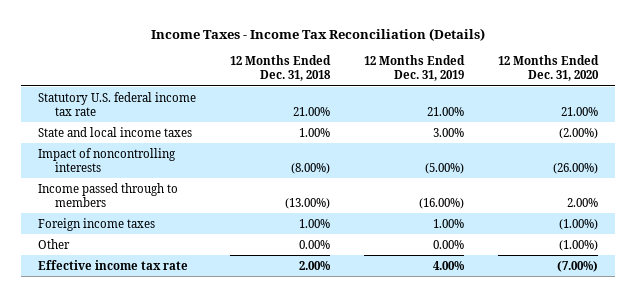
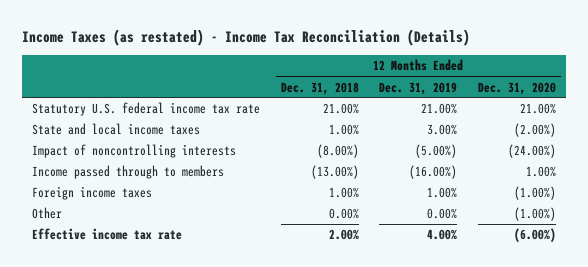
[151,28,486,42] Income Taxes - Income Tax Reconciliation (Details) -> [22,29,471,47] Income Taxes (as restated) - Income Tax Reconciliation (Details)
[552,162,598,174] (26.00%) -> [507,144,556,159] (24.00%)
[566,197,598,207] 2.00% -> [525,166,556,178] 1.00%
[556,260,598,272] (7.00%) -> [513,228,556,243] (6.00%)

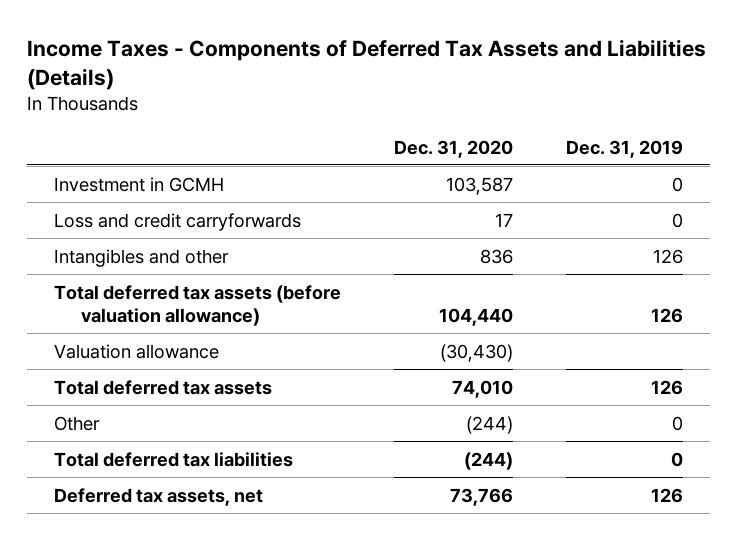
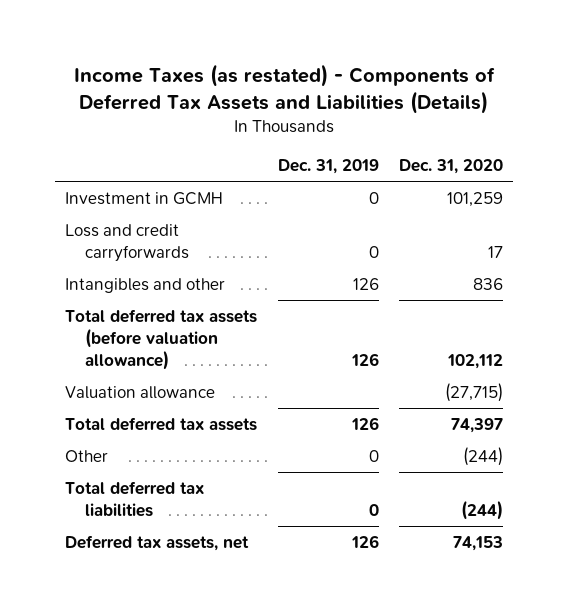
[26,38,706,91] Income Taxes - Components of Deferred Tax Assets and Liabilities (Details) -> [74,64,496,114] Income Taxes (as restated) - Components of Deferred Tax Assets and Liabilities (Details)
[445,176,513,195] 103,587 -> [446,191,503,207] 101,259
[438,308,513,327] 104,440 -> [446,354,503,370] 102,112
[439,343,513,362] (30,430) -> [444,382,503,402] (27,715)
[451,379,513,398] 74,010 -> [450,417,503,433] 74,397
[449,487,513,506] 73,766 -> [452,535,503,551] 74,153

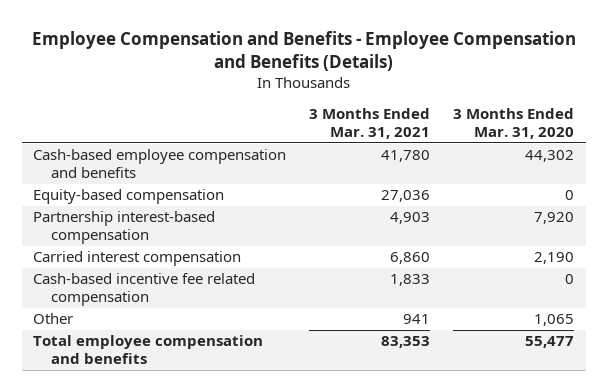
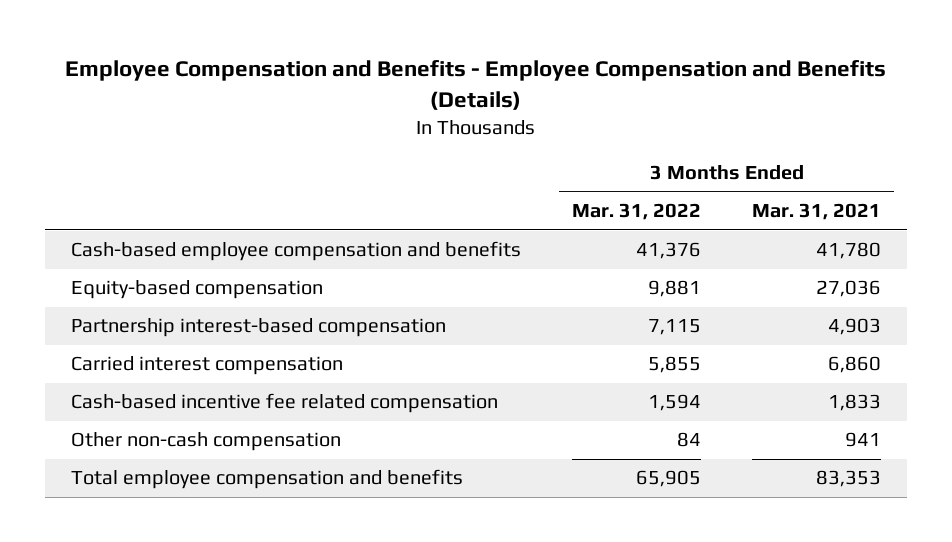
[453,108,575,140] 3 Months Ended Mar. 31, 2020 -> none
none -> [572,202,702,220] Mar. 31, 2022
[33,313,74,325] Other -> [71,432,342,452] Other non-cash compensation

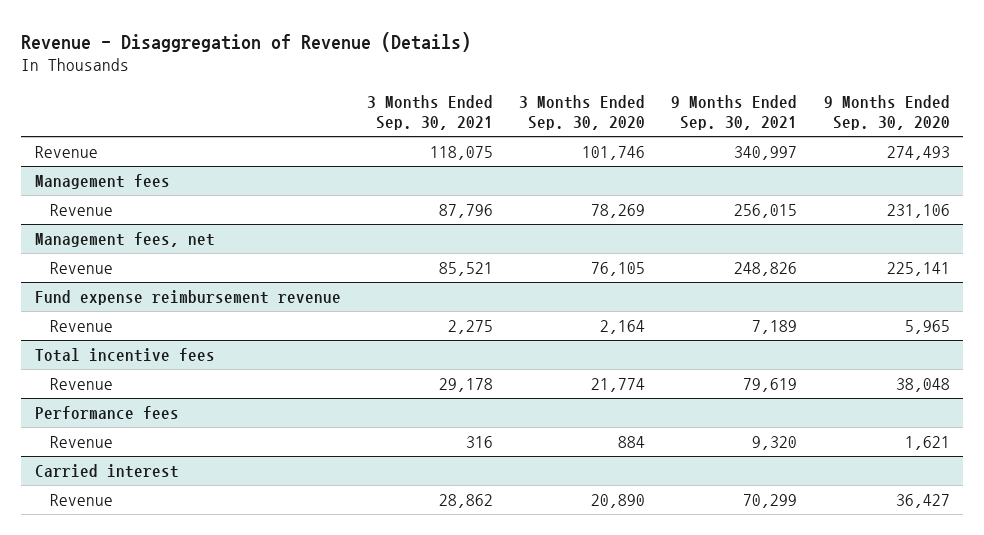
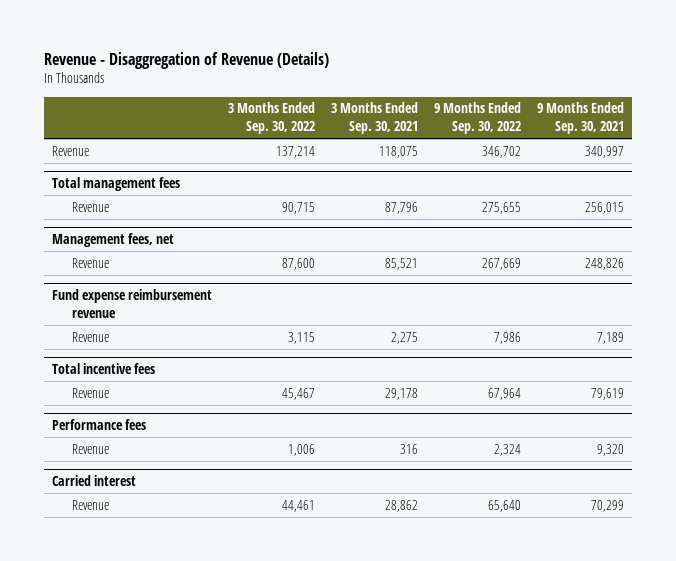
[519,95,646,131] 3 Months Ended Sep. 30, 2020 -> none
[823,95,950,131] 9 Months Ended Sep. 30, 2020 -> none
none -> [227,102,315,135] 3 Months Ended Sep. 30, 2022
none -> [433,102,521,135] 9 Months Ended Sep. 30, 2022
[34,173,170,189] Management fees -> [51,177,180,192] Total management fees

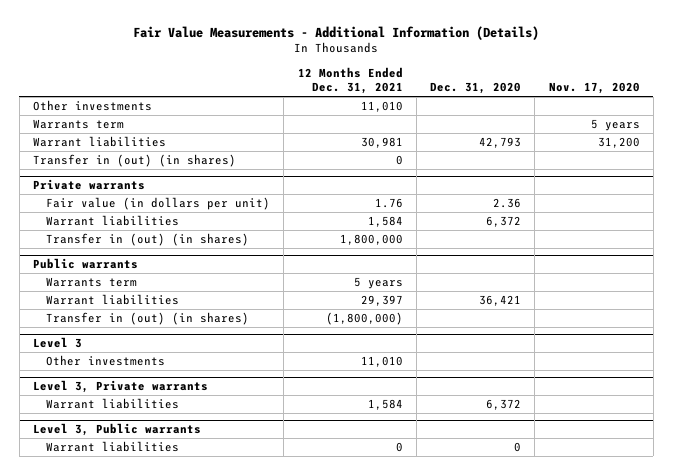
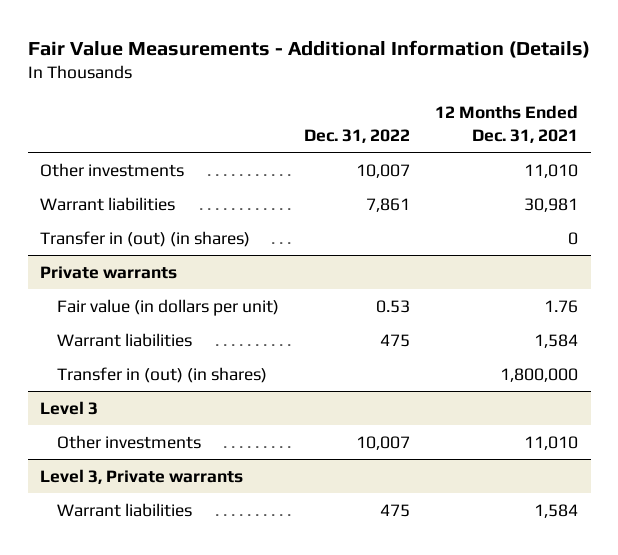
[430,82,522,95] Dec. 31, 2020 -> none
[548,82,640,95] Nov. 17, 2020 -> none
none -> [303,128,410,143] Dec. 31, 2022
[32,119,124,130] Warrants term -> none
[32,258,138,270] Public warrants -> none
[46,277,138,288] Warrants term -> none
[46,294,180,306] Warrant liabilities -> none
[46,312,250,326] Transfer in (out) (in shares) -> none
[32,423,201,437] Level 3, Public warrants -> none
[46,441,180,453] Warrant liabilities -> none

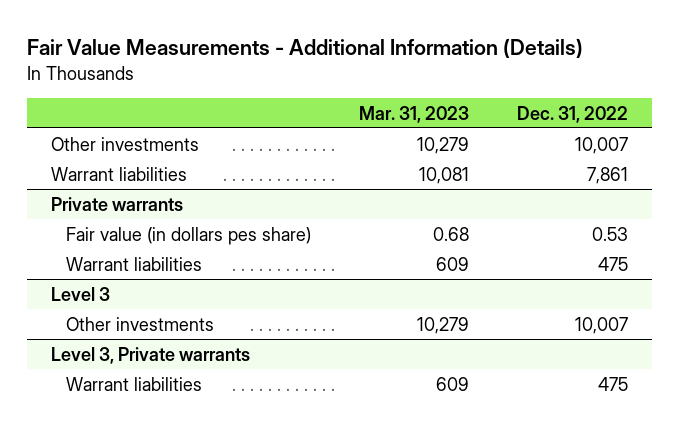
[435,105,579,143] 12 Months Ended Dec. 31, 2021 -> none
none -> [358,105,469,123] Mar. 31, 2023
[40,230,251,247] Transfer in (out) (in shares) -> none
[56,298,279,316] Fair value (in dollars per unit) -> [65,226,311,245] Fair value (in dollars pes share)
[56,366,267,383] Transfer in (out) (in shares) -> none

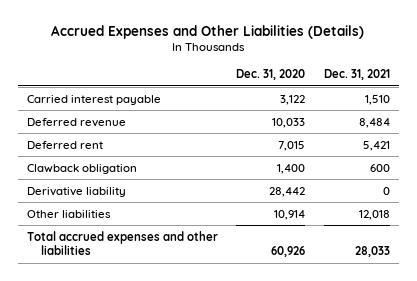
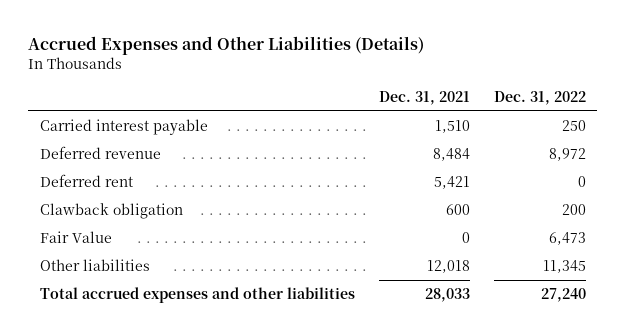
[236,69,306,81] Dec. 31, 2020 -> none
none -> [493,90,586,105] Dec. 31, 2022
[26,186,126,197] Derivative liability -> [39,230,112,243] Fair Value

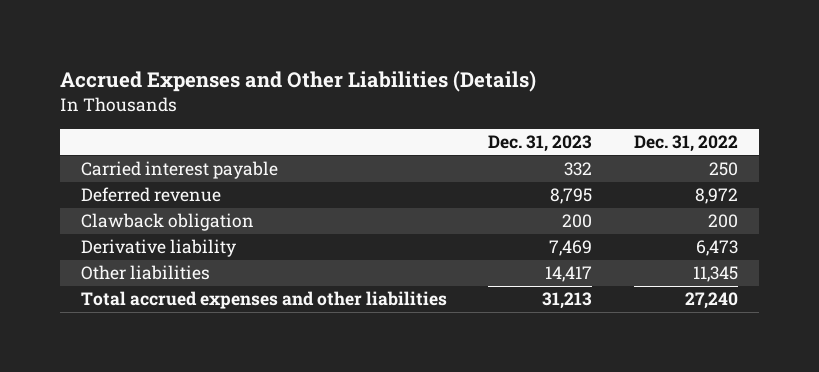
[378,90,470,105] Dec. 31, 2021 -> none
none -> [488,135,593,153] Dec. 31, 2023
[39,173,133,187] Deferred rent -> none
[39,230,112,243] Fair Value -> [80,239,236,258] Derivative liability

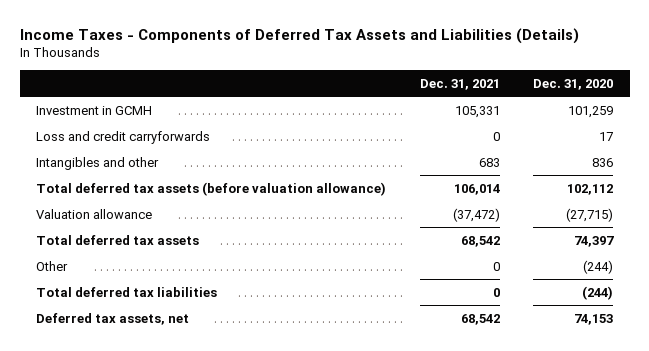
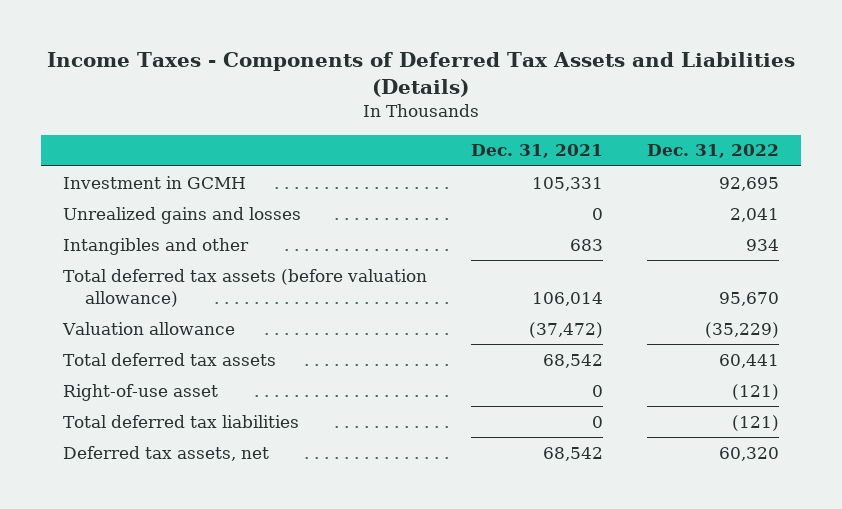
[533,78,614,90] Dec. 31, 2020 -> none
none -> [646,144,779,159] Dec. 31, 2022
[36,130,211,144] Loss and credit carryforwards -> [62,206,301,224] Unrealized gains and losses
[36,260,69,271] Other -> none
none -> [62,383,218,401] Right-of-use asset

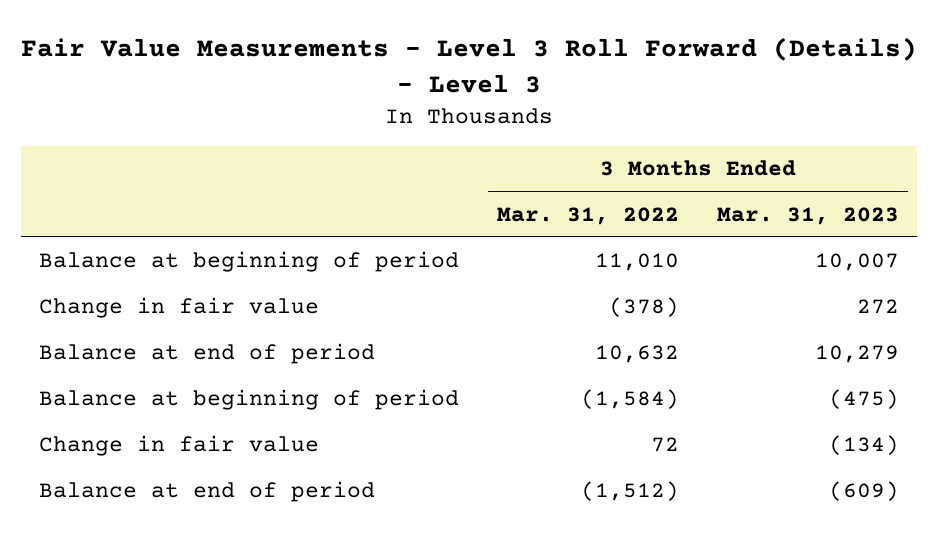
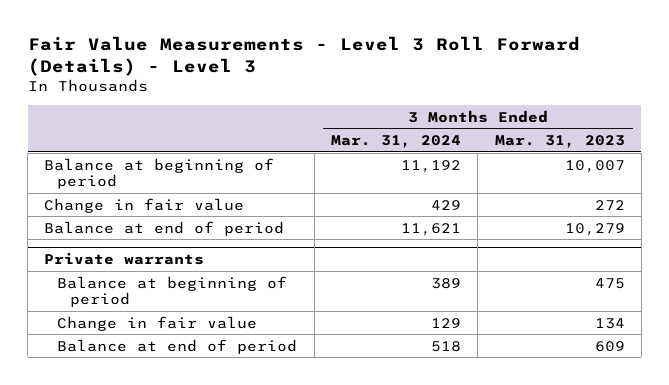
[497,206,680,225] Mar. 31, 2022 -> none
none -> [330,135,461,149] Mar. 31, 2024
none -> [44,251,205,265] Private warrants
[828,389,899,410] (475) -> [594,277,625,289] 475
[828,435,899,456] (134) -> [594,317,625,329] 134
[828,481,899,502] (609) -> [594,340,625,352] 609

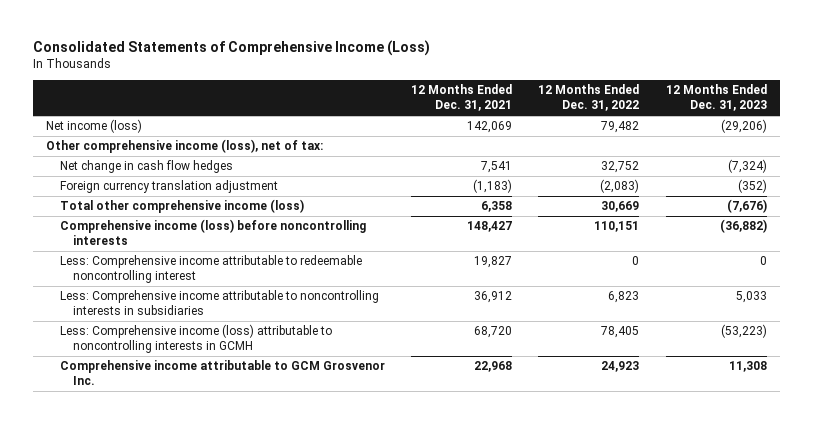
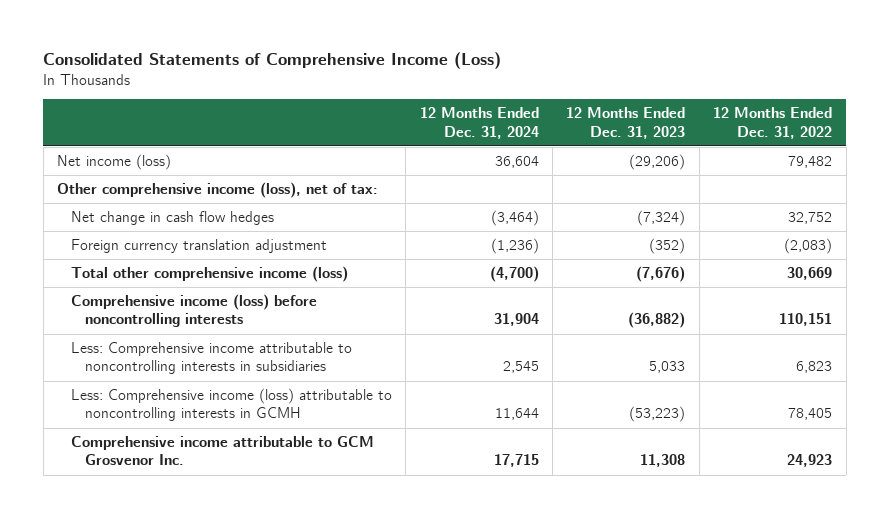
[411,84,513,112] 12 Months Ended Dec. 31, 2021 -> none
none -> [419,107,539,139] 12 Months Ended Dec. 31, 2024
[59,255,362,284] Less: Comprehensive income attributable to redeemable noncontrolling interest -> none

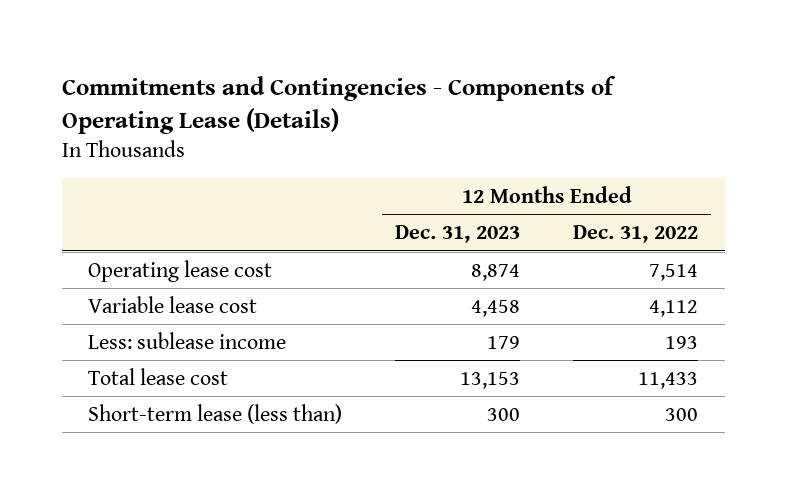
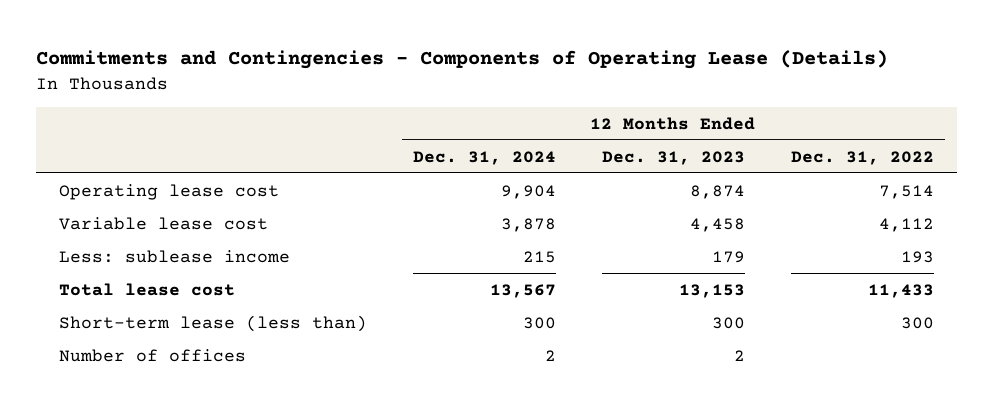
none -> [413,150,557,165] Dec. 31, 2024
none -> [59,348,247,362] Number of offices

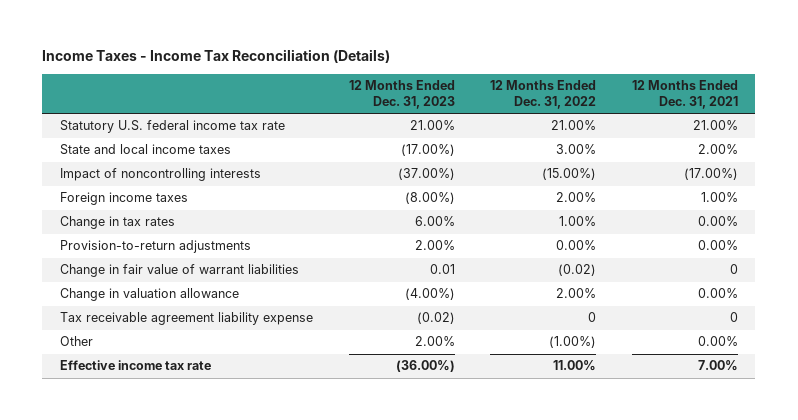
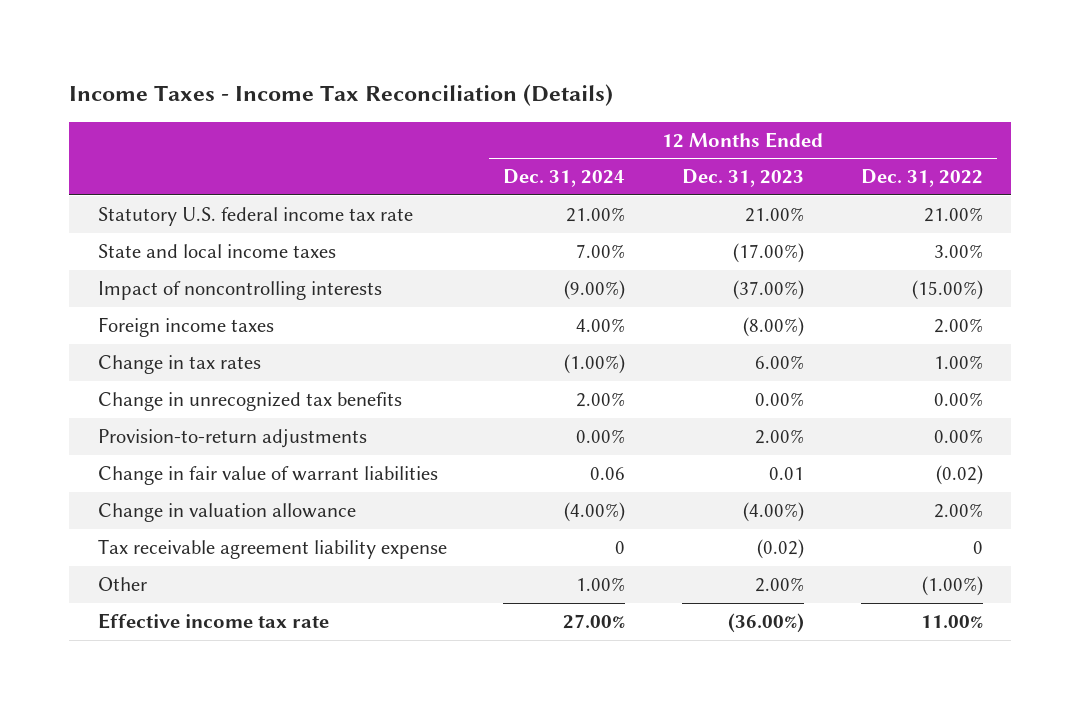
[631,80,738,109] 12 Months Ended Dec. 31, 2021 -> none
none -> [503,169,626,188] Dec. 31, 2024
none -> [97,392,402,412] Change in unrecognized tax benefits

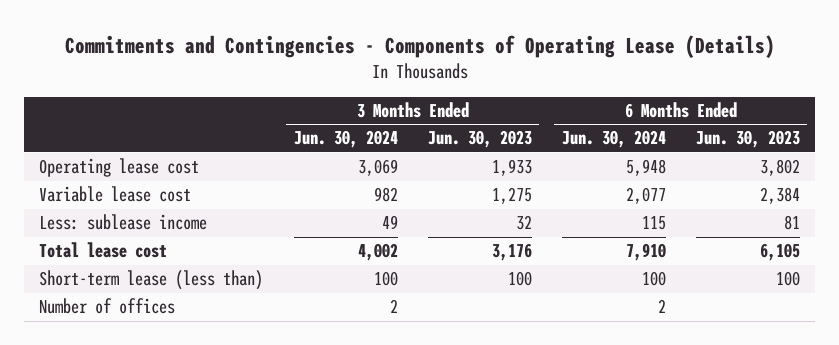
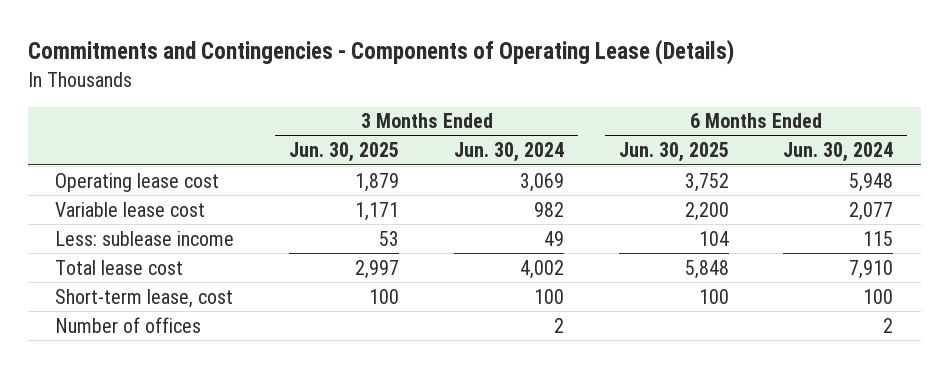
[427,130,532,149] Jun. 30, 2023 -> none
[695,130,800,149] Jun. 30, 2023 -> none
none -> [289,142,400,163] Jun. 30, 2025
none -> [618,142,729,163] Jun. 30, 2025
[39,270,264,291] Short-term lease (less than) -> [55,288,234,308] Short-term lease, cost

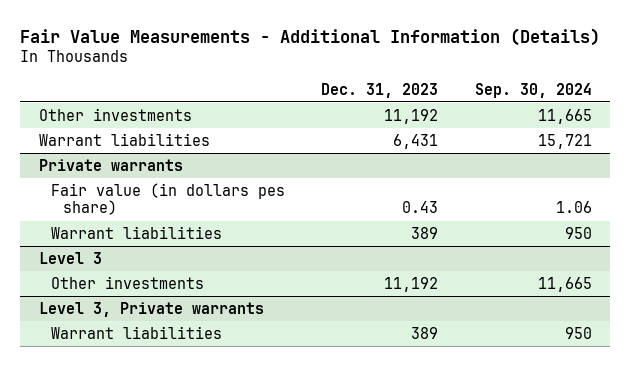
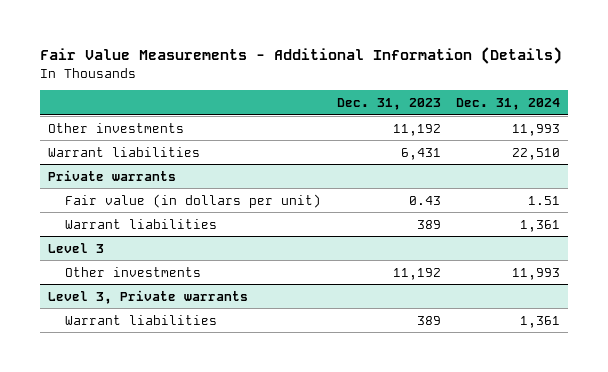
[474,82,592,98] Sep. 30, 2024 -> none
none -> [456,98,561,111] Dec. 31, 2024
[50,182,285,216] Fair value (in dollars pes share) -> [65,193,322,208] Fair value (in dollars per unit)

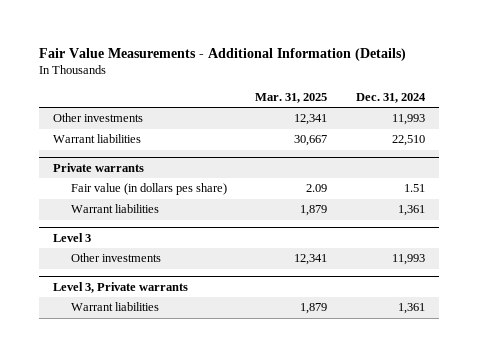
[336,98,441,111] Dec. 31, 2023 -> none
none -> [255,93,328,104] Mar. 31, 2025
[65,193,322,208] Fair value (in dollars per unit) -> [70,183,227,196] Fair value (in dollars pes share)

